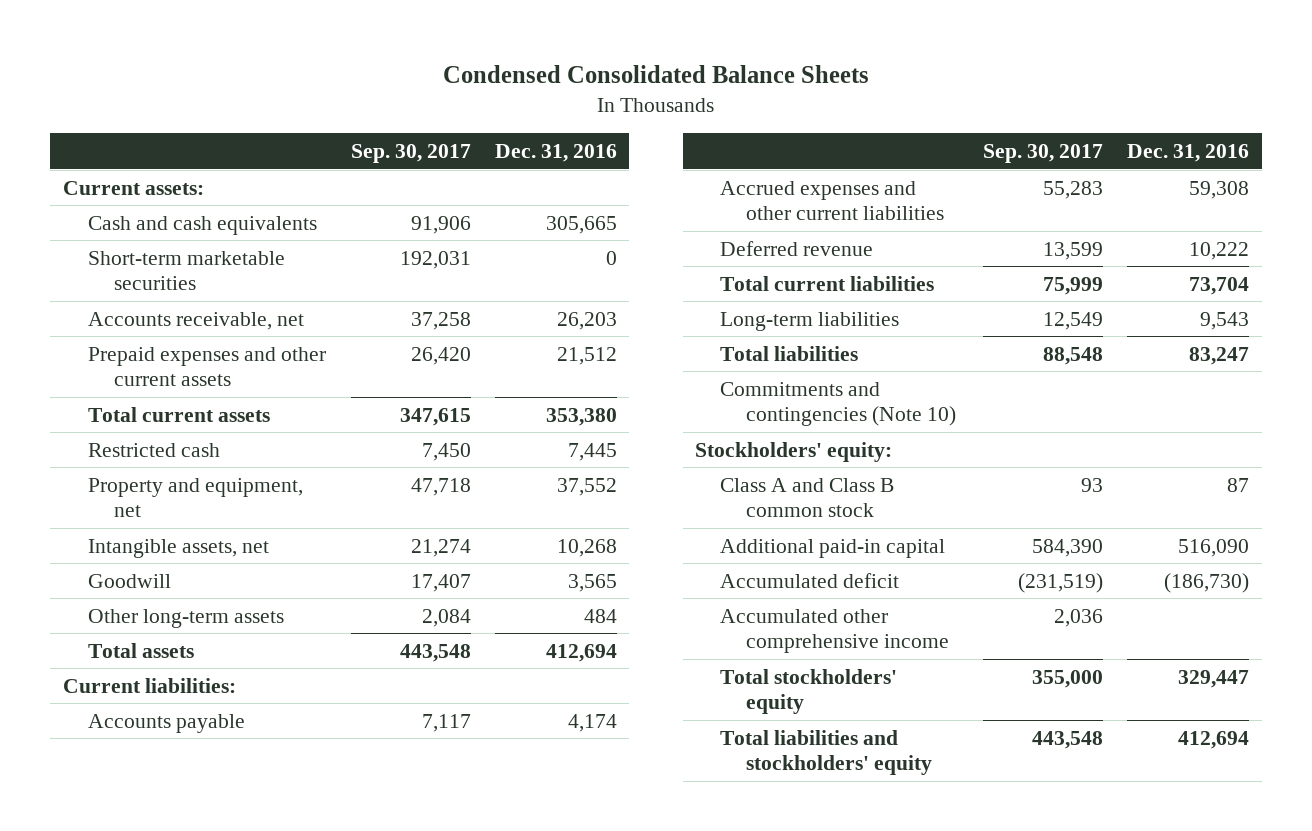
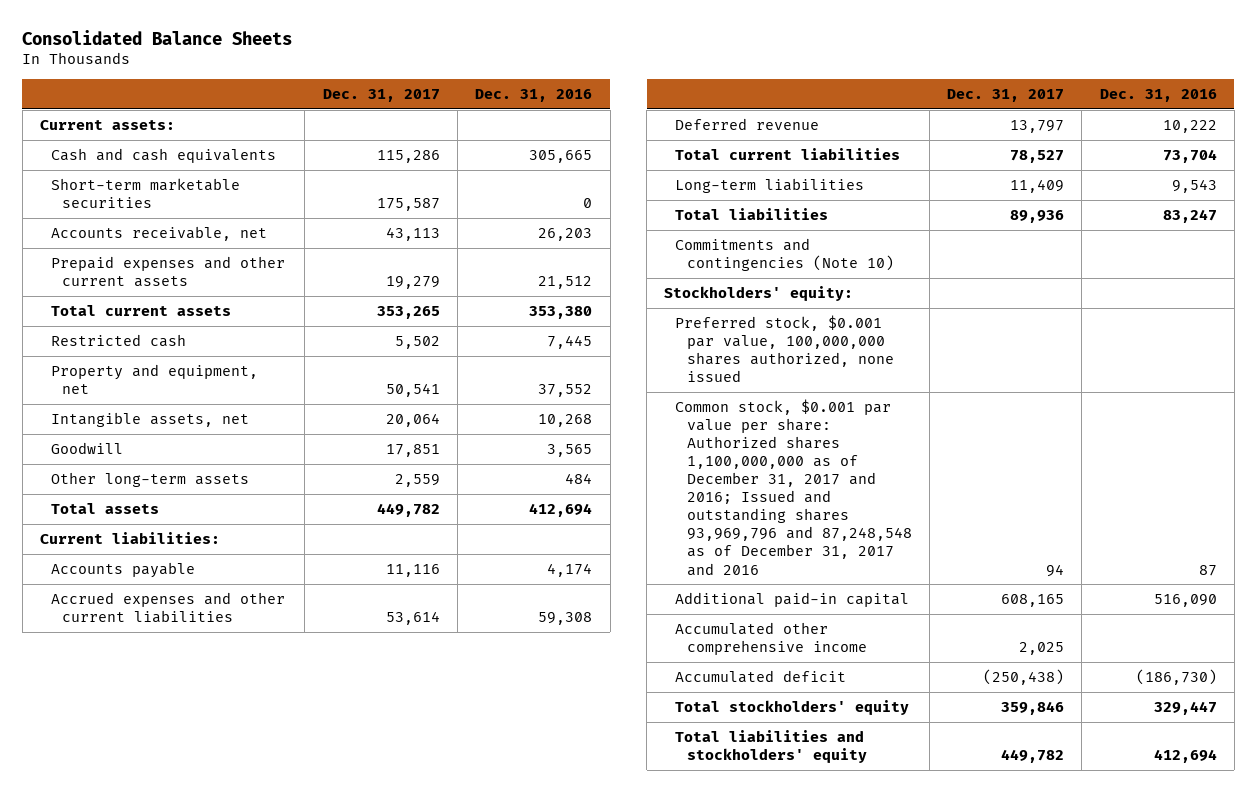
[443,65,870,84] Condensed Consolidated Balance Sheets -> [22,29,293,45] Consolidated Balance Sheets
[350,144,471,164] Sep. 30, 2017 -> none
none -> [322,89,440,103] Dec. 31, 2017
none -> [675,314,894,383] Preferred stock, $0.001 par value, 100,000,000 shares authorized, none issued
[720,477,895,517] Class A and Class B common stock -> [675,398,912,576] Common stock, $0.001 par value per share: Authorized shares 1,100,000,000 as of December 31, 2017 and 2016; Issued and outstanding shares 93,969,796 and 87,248,548 as of December 31, 2017 and 2016
[720,572,900,588] Accumulated deficit -> [675,669,847,683] Accumulated deficit

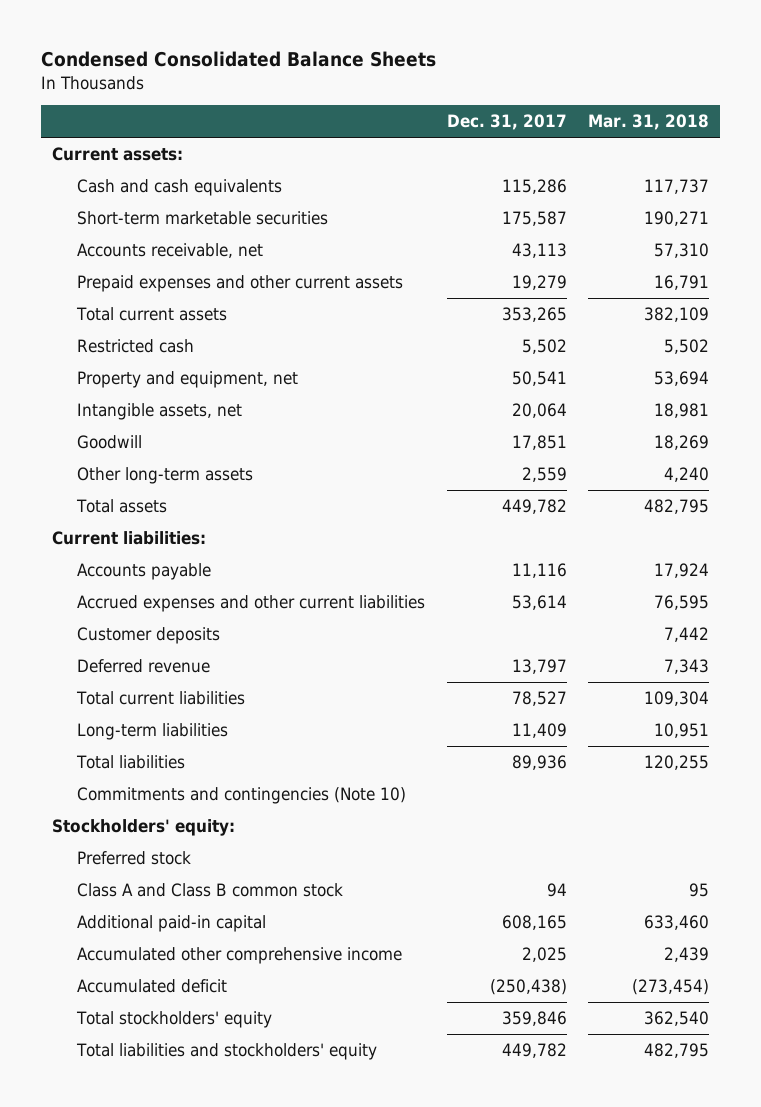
[22,29,293,45] Consolidated Balance Sheets -> [40,51,436,68] Condensed Consolidated Balance Sheets
[475,89,593,103] Dec. 31, 2016 -> none
none -> [588,114,710,131] Mar. 31, 2018
none -> [77,627,221,645] Customer deposits
[675,314,894,383] Preferred stock, $0.001 par value, 100,000,000 shares authorized, none issued -> [77,851,192,866] Preferred stock
[675,398,912,576] Common stock, $0.001 par value per share: Authorized shares 1,100,000,000 as of December 31, 2017 and 2016; Issued and outstanding shares 93,969,796 and 87,248,548 as of December 31, 2017 and 2016 -> [77,883,344,898] Class A and Class B common stock

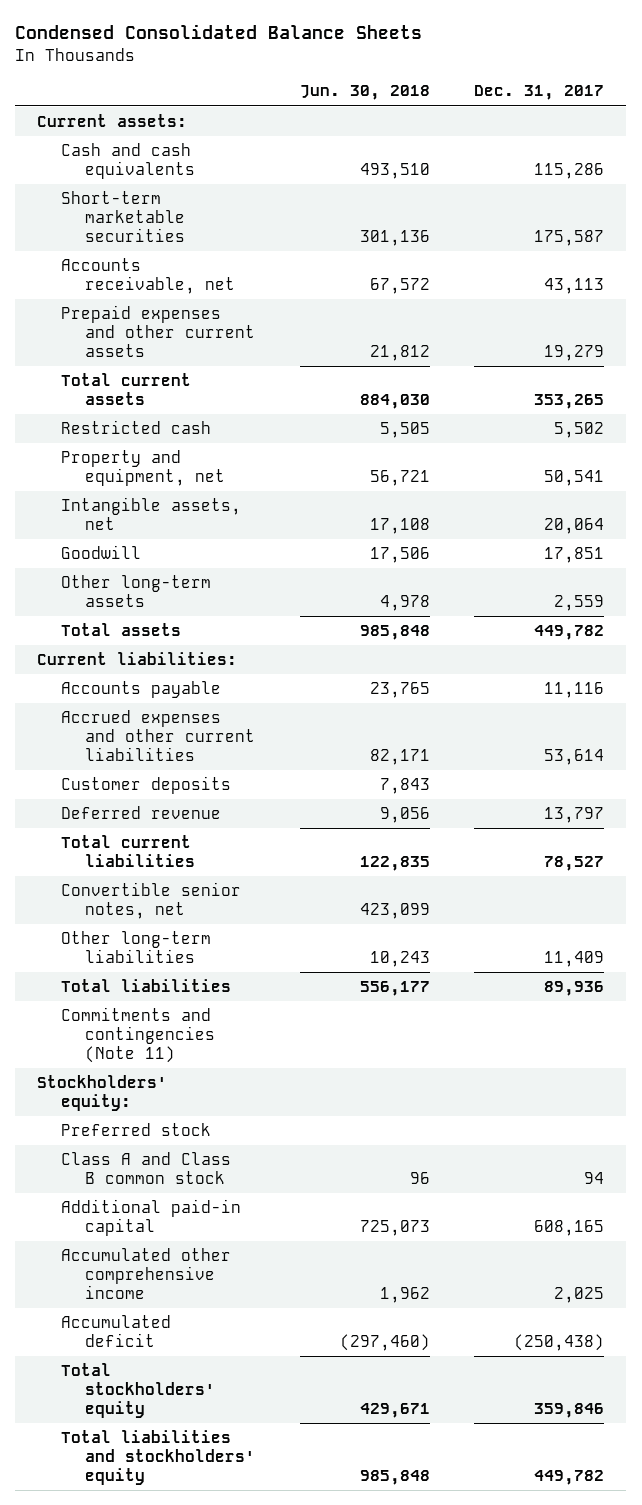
[588,114,710,131] Mar. 31, 2018 -> none
none -> [299,85,430,101] Jun. 30, 2018
none -> [61,882,242,920] Convertible senior notes, net
[77,723,229,741] Long-term liabilities -> [61,931,212,964] Other long-term liabilities
[77,787,407,805] Commitments and contingencies (Note 10) -> [61,1007,215,1064] Commitments and contingencies (Note 11)

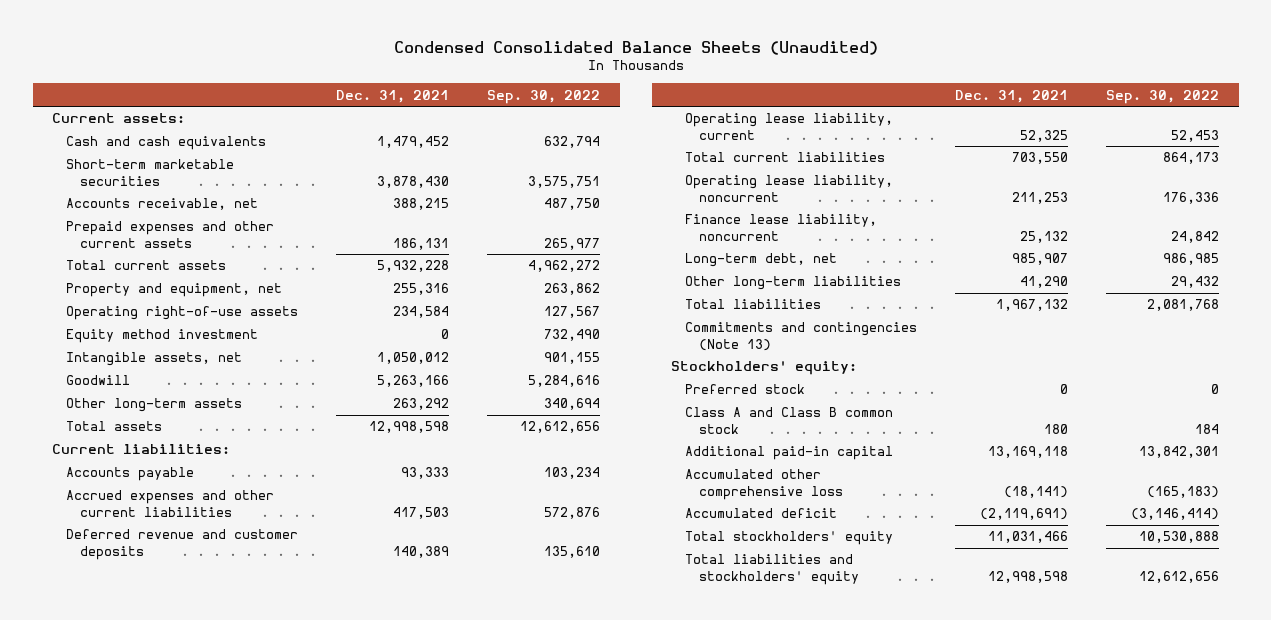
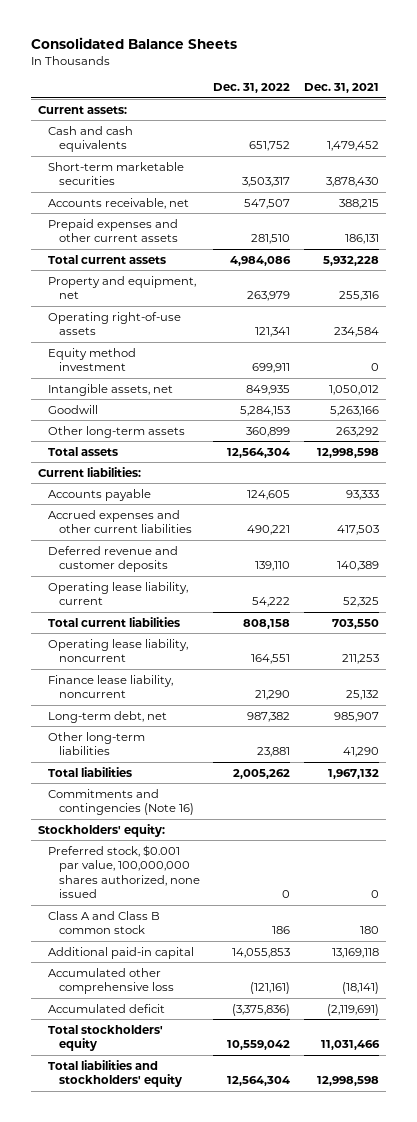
[393,40,878,55] Condensed Consolidated Balance Sheets (Unaudited) -> [31,37,238,50] Consolidated Balance Sheets
[487,89,601,104] Sep. 30, 2022 -> none
none -> [213,83,291,94] Dec. 31, 2022
[685,322,918,351] Commitments and contingencies (Note 13) -> [48,788,194,816] Commitments and contingencies (Note 16)
[685,384,806,395] Preferred stock -> [48,844,200,899] Preferred stock, $0.001 par value, 100,000,000 shares authorized, none issued

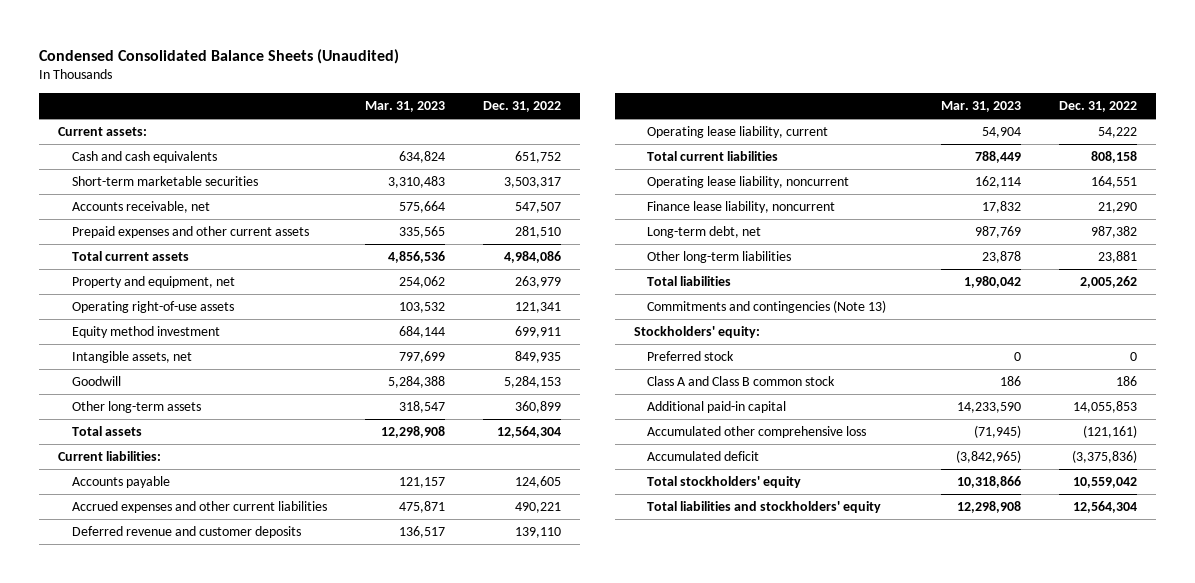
[31,37,238,50] Consolidated Balance Sheets -> [39,48,400,64] Condensed Consolidated Balance Sheets (Unaudited)
[303,83,379,94] Dec. 31, 2021 -> none
none -> [364,100,445,112] Mar. 31, 2023
[48,788,194,816] Commitments and contingencies (Note 16) -> [647,300,887,314] Commitments and contingencies (Note 13)
[48,844,200,899] Preferred stock, $0.001 par value, 100,000,000 shares authorized, none issued -> [647,351,735,362] Preferred stock

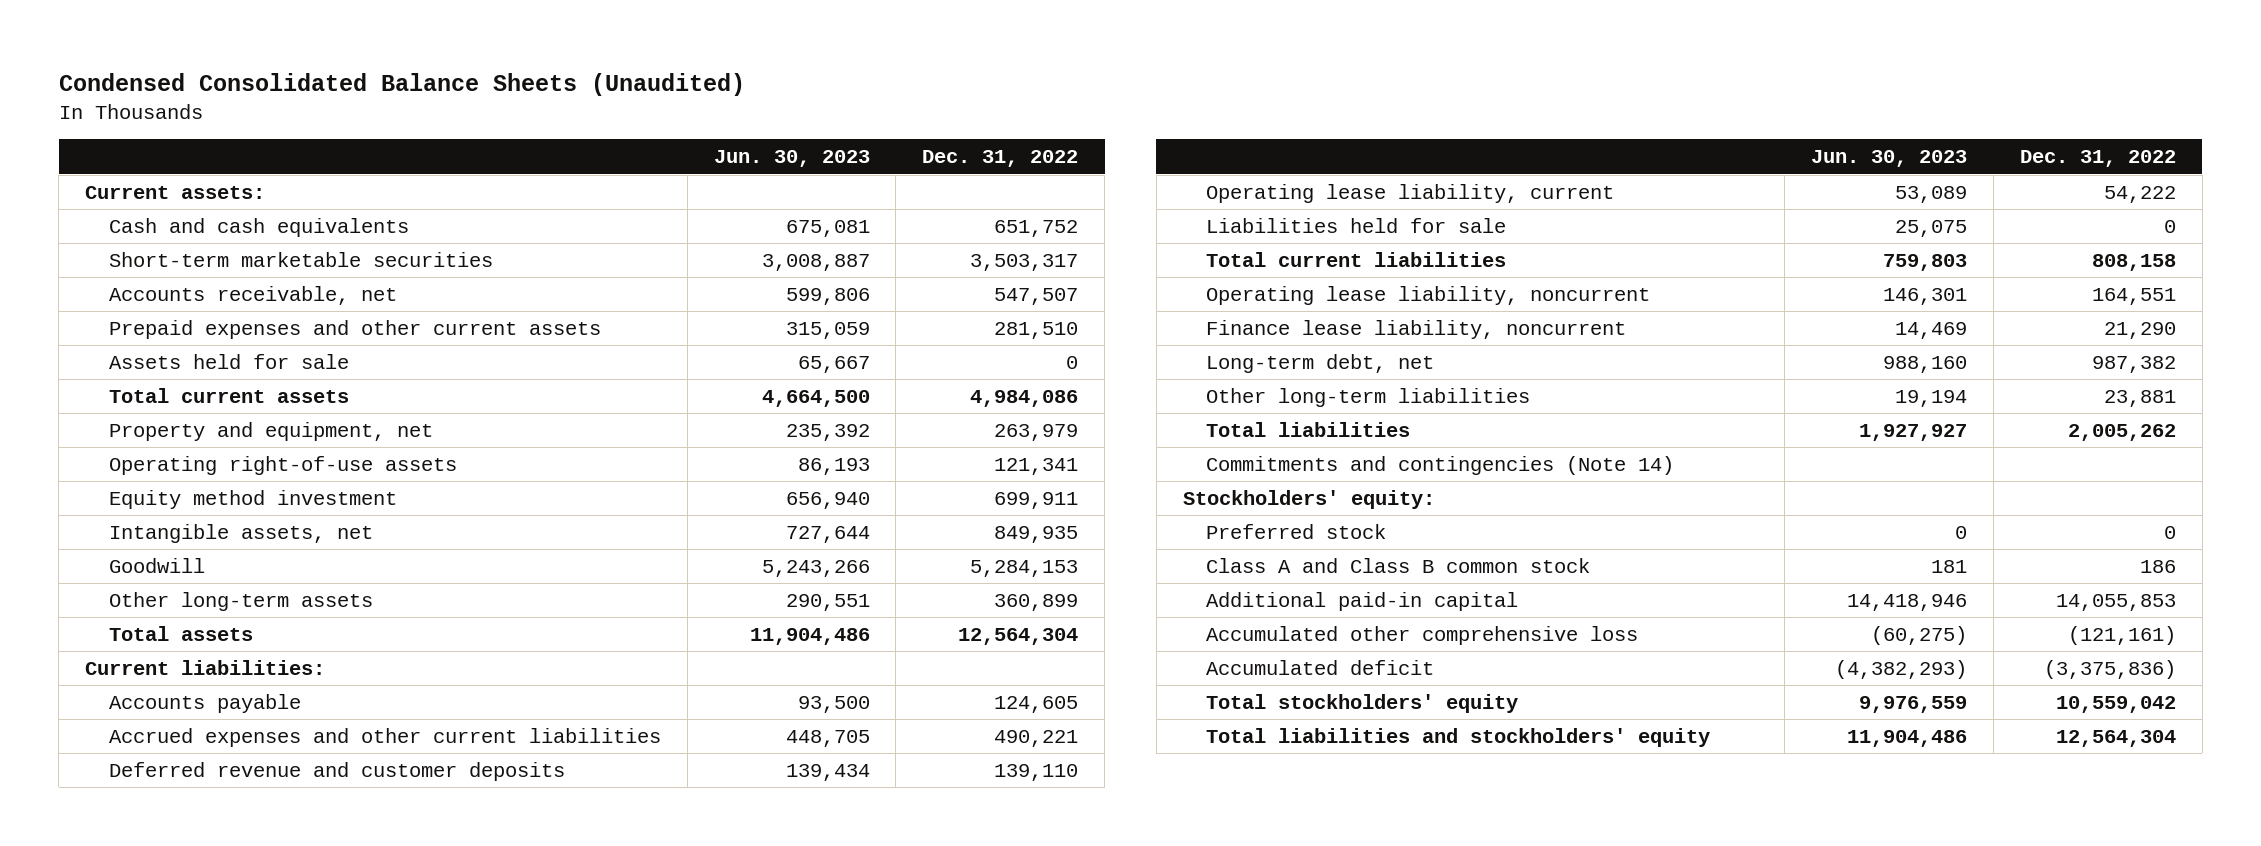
[364,100,445,112] Mar. 31, 2023 -> none
none -> [713,150,870,168] Jun. 30, 2023
none -> [108,354,349,370] Assets held for sale
none -> [1206,218,1507,234] Liabilities held for sale
[647,300,887,314] Commitments and contingencies (Note 13) -> [1206,456,1675,476] Commitments and contingencies (Note 14)

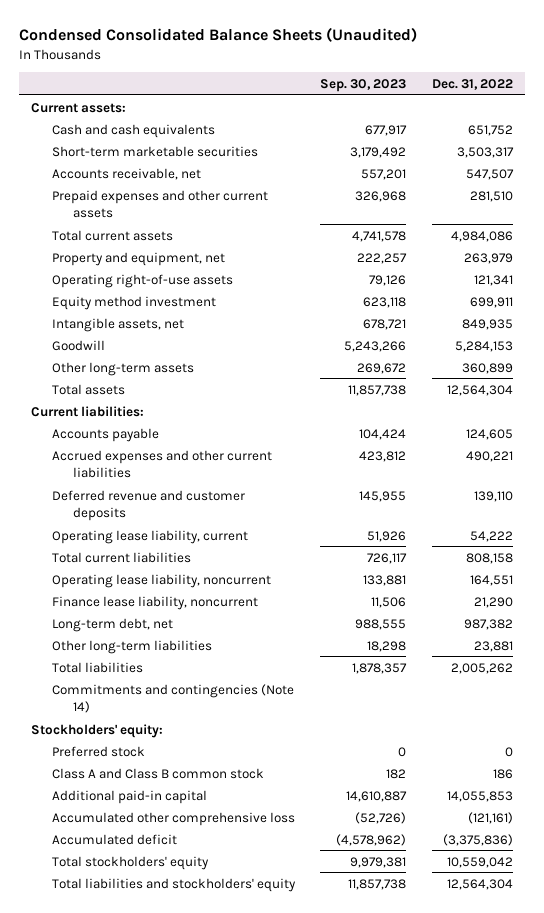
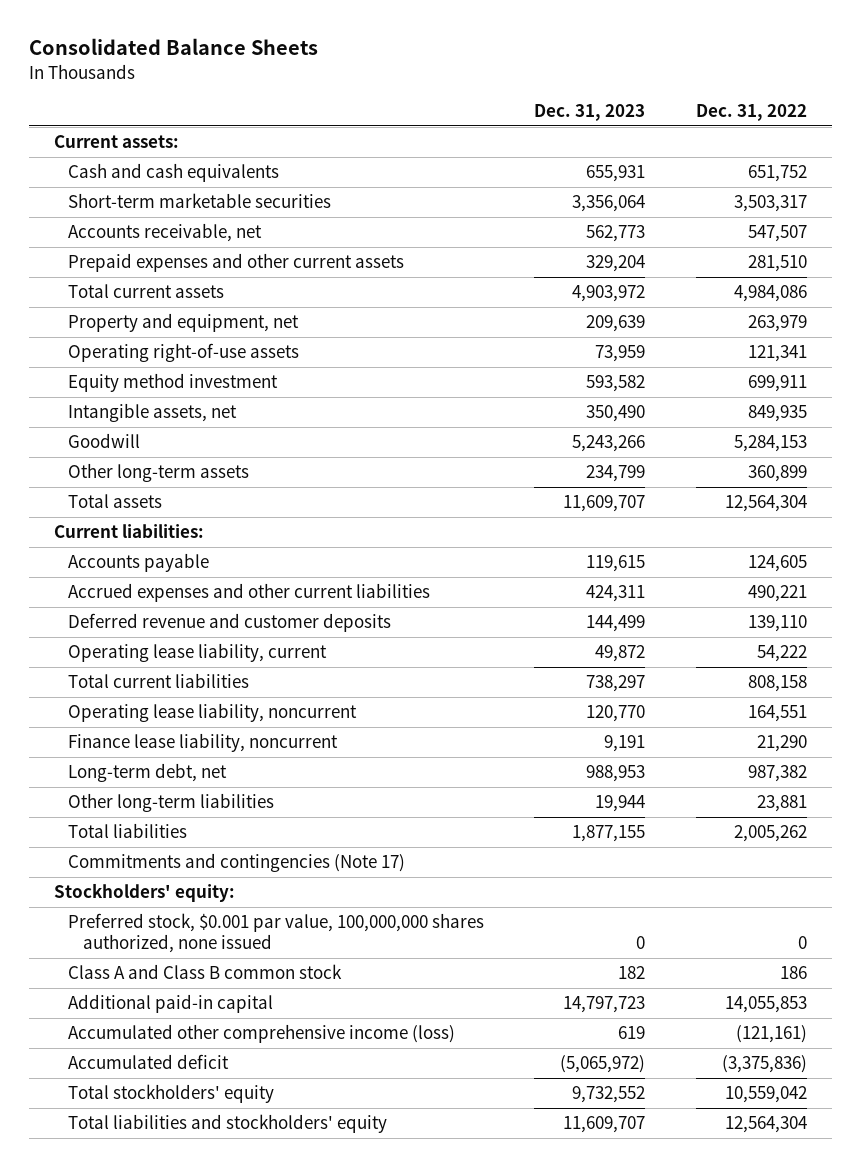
[18,27,417,43] Condensed Consolidated Balance Sheets (Unaudited) -> [28,38,318,56] Consolidated Balance Sheets
[320,78,407,92] Sep. 30, 2023 -> none
none -> [534,104,646,122] Dec. 31, 2023
[52,683,295,714] Commitments and contingencies (Note 14) -> [68,853,406,873] Commitments and contingencies (Note 17)
[52,745,146,757] Preferred stock -> [68,913,485,954] Preferred stock, $0.001 par value, 100,000,000 shares authorized, none issued
[52,811,296,826] Accumulated other comprehensive loss -> [68,1024,456,1044] Accumulated other comprehensive income (loss)

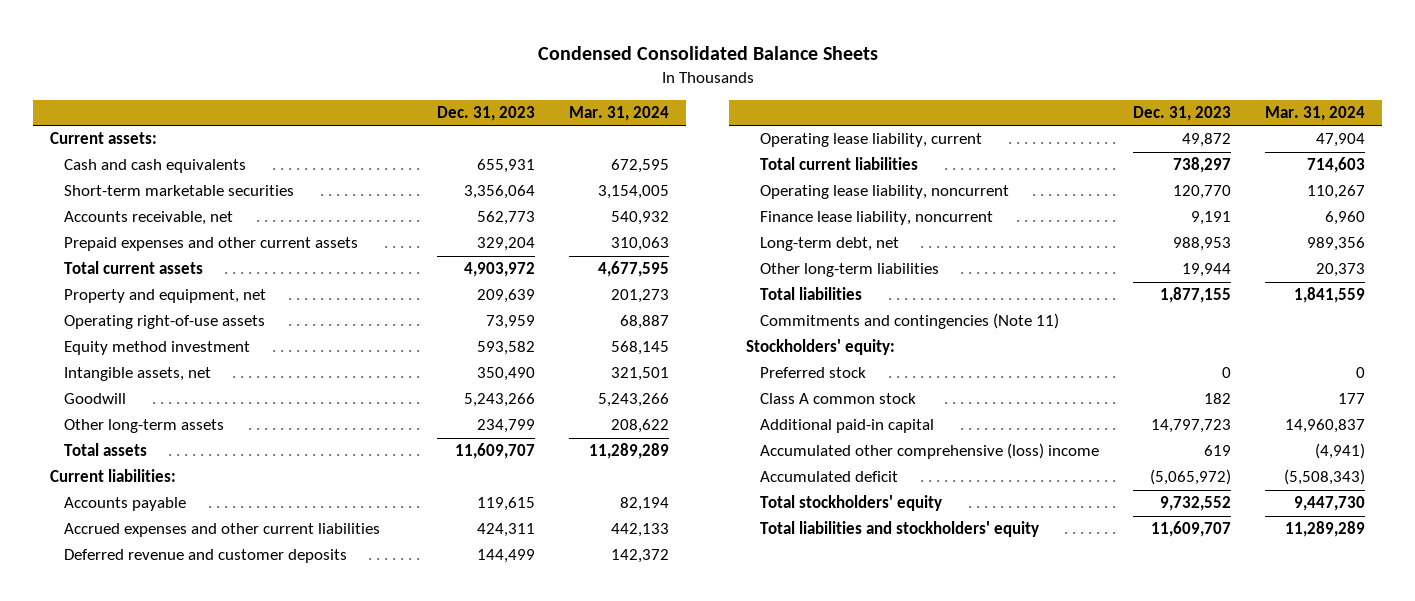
[28,38,318,56] Consolidated Balance Sheets -> [537,45,878,60] Condensed Consolidated Balance Sheets
[695,104,807,122] Dec. 31, 2022 -> none
none -> [569,106,670,122] Mar. 31, 2024
[68,853,406,873] Commitments and contingencies (Note 17) -> [760,313,1060,330] Commitments and contingencies (Note 11)
[68,913,485,954] Preferred stock, $0.001 par value, 100,000,000 shares authorized, none issued -> [760,367,867,379] Preferred stock
[68,964,343,980] Class A and Class B common stock -> [760,393,917,405] Class A common stock
[68,1024,456,1044] Accumulated other comprehensive income (loss) -> [760,443,1100,460] Accumulated other comprehensive (loss) income

